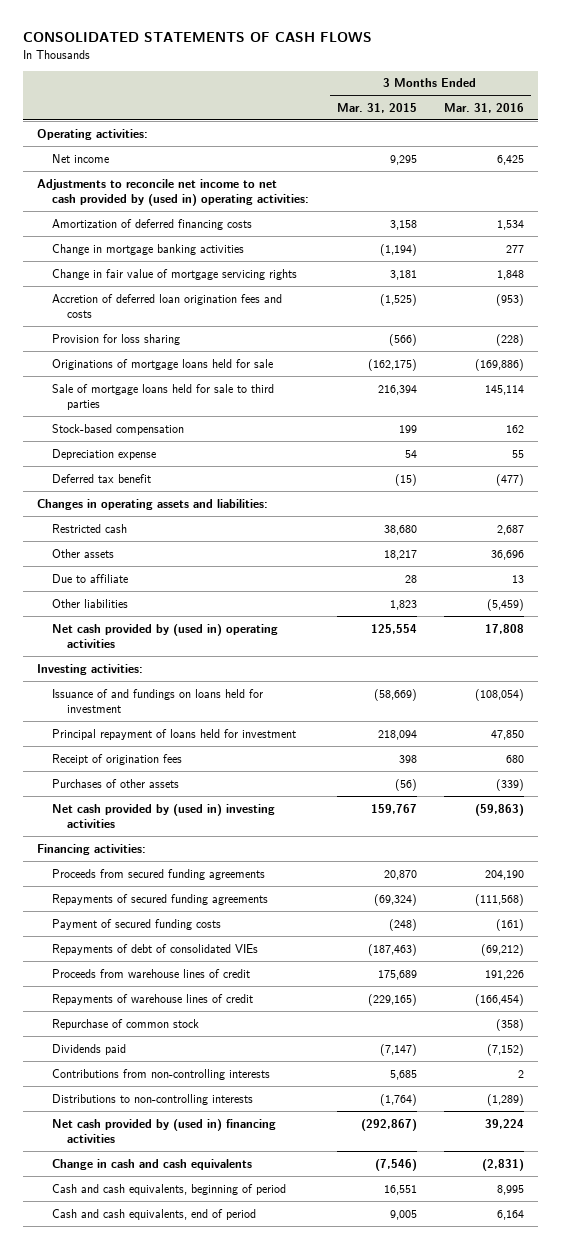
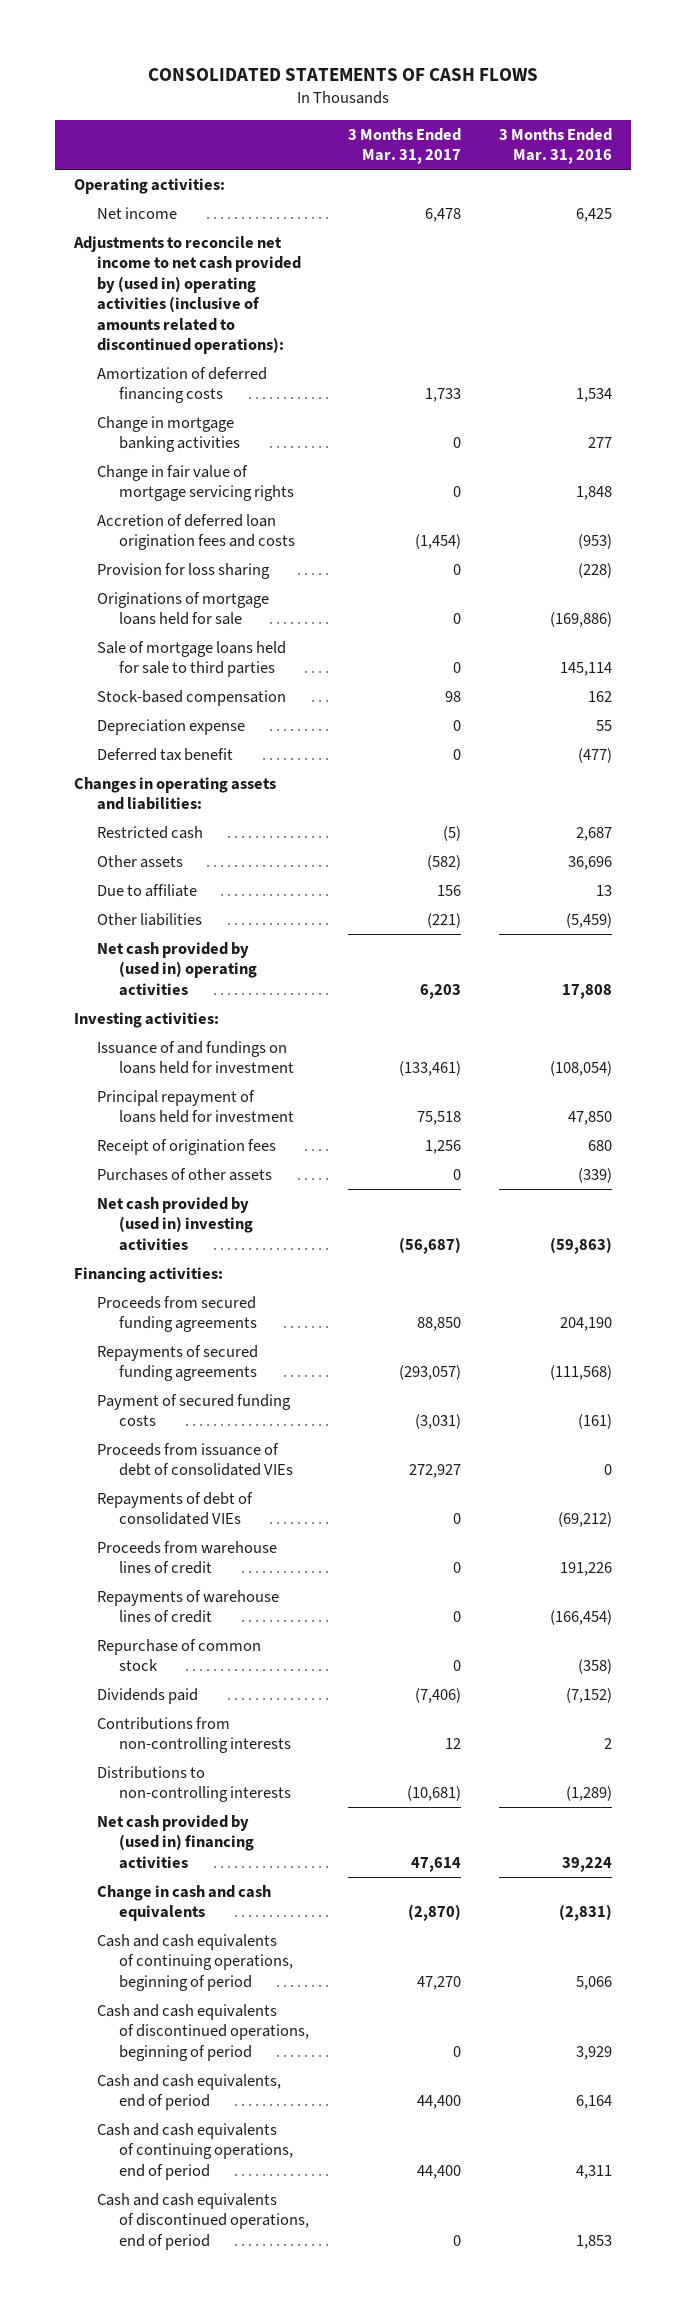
[336,102,417,113] Mar. 31, 2015 -> none
none -> [347,127,461,165] 3 Months Ended Mar. 31, 2017
[37,178,310,206] Adjustments to reconcile net income to net cash provided by (used in) operating activities: -> [72,236,301,354] Adjustments to reconcile net income to net cash provided by (used in) operating activities (inclusive of amounts related to discontinued operations):
none -> [96,1443,294,1477] Proceeds from issuance of debt of consolidated VIEs
[52,1183,287,1195] Cash and cash equivalents, beginning of period -> [96,1934,294,1991] Cash and cash equivalents of continuing operations, beginning of period
[497,1184,525,1195] 8,995 -> [576,1975,613,1990] 5,066
none -> [96,2004,310,2061] Cash and cash equivalents of discontinued operations, beginning of period
none -> [96,2123,294,2180] Cash and cash equivalents of continuing operations, end of period
none -> [96,2193,310,2250] Cash and cash equivalents of discontinued operations, end of period

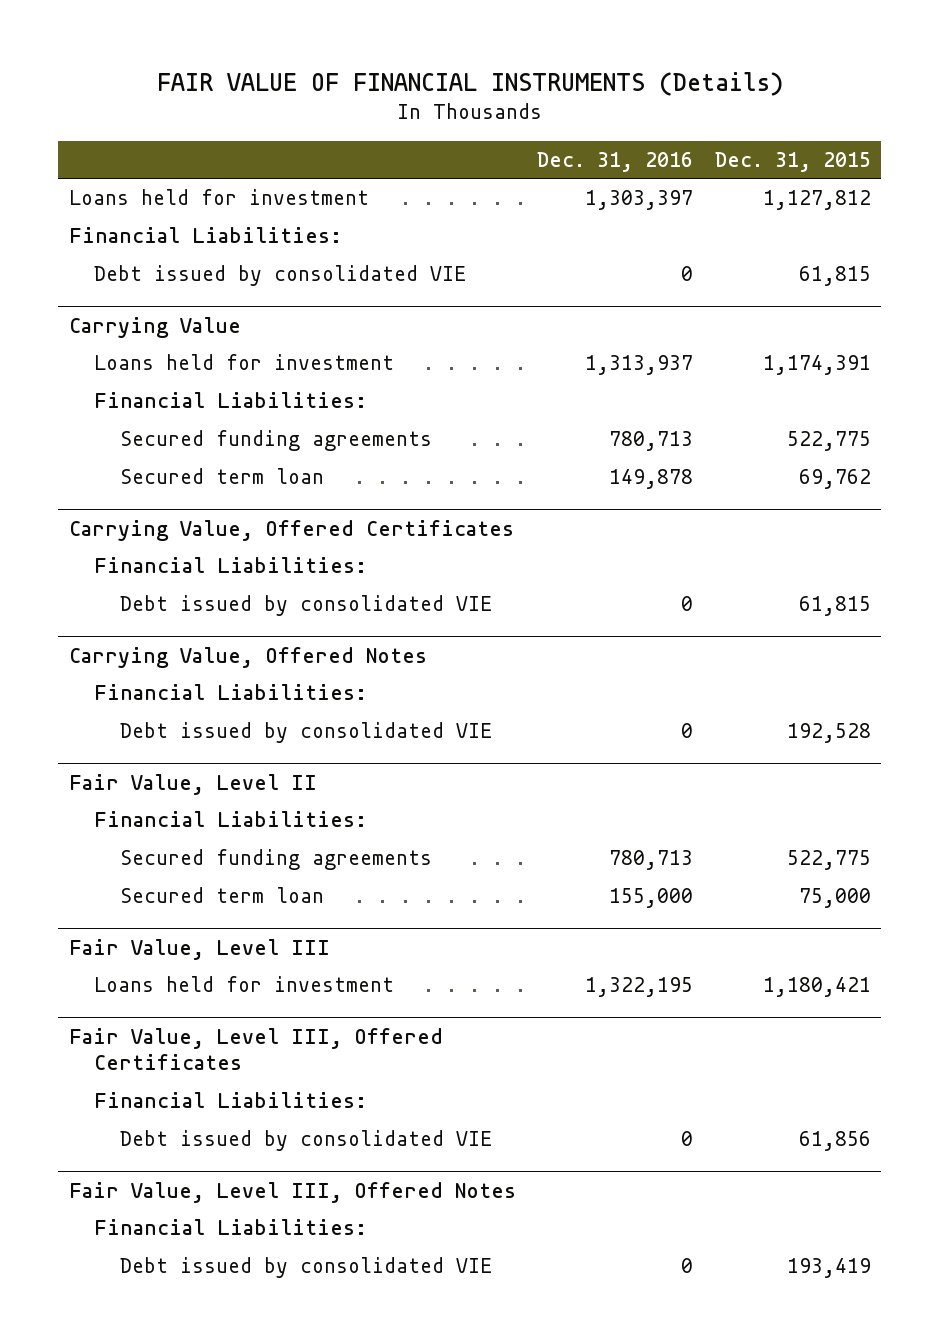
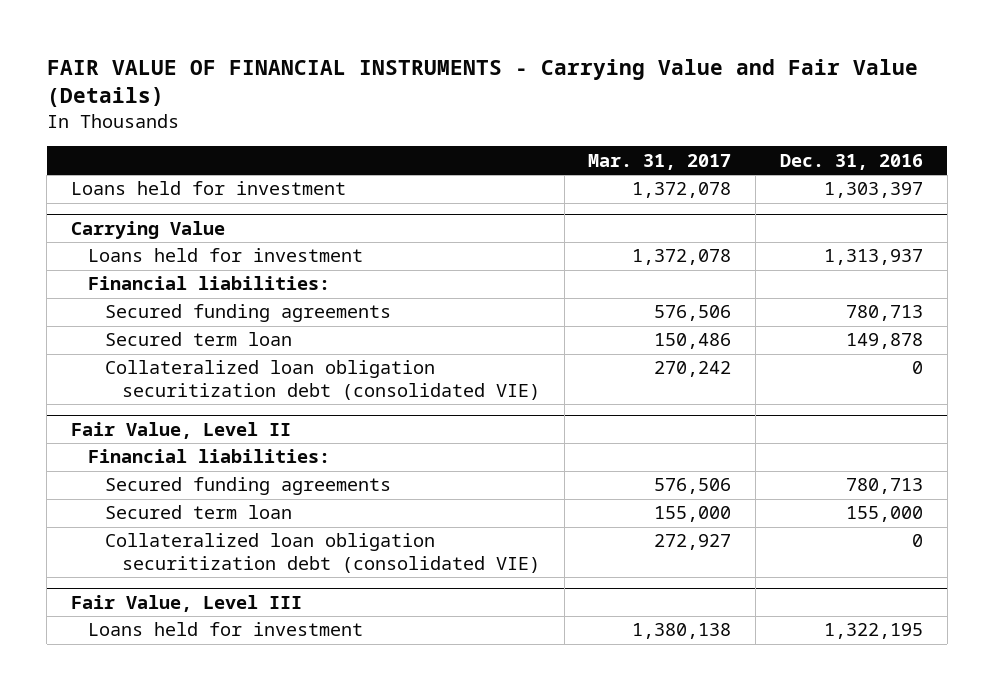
[156,71,783,96] FAIR VALUE OF FINANCIAL INSTRUMENTS (Details) -> [46,59,918,108] FAIR VALUE OF FINANCIAL INSTRUMENTS - Carrying Value and Fair Value (Details)
[714,151,871,172] Dec. 31, 2015 -> none
none -> [588,153,732,170] Mar. 31, 2017
[68,227,342,244] Financial Liabilities: -> none
[94,265,467,287] Debt issued by consolidated VIE -> none
[94,392,368,409] Financial Liabilities: -> [87,276,330,291] Financial liabilities:
[68,519,514,541] Carrying Value, Offered Certificates -> none
[94,557,368,574] Financial Liabilities: -> none
[120,595,493,617] Debt issued by consolidated VIE -> none
[68,646,427,668] Carrying Value, Offered Notes -> none
[94,684,368,701] Financial Liabilities: -> none
[120,722,493,744] Debt issued by consolidated VIE -> none
none -> [104,360,540,400] Collateralized loan obligation securitization debt (consolidated VIE)
[94,811,368,828] Financial Liabilities: -> [87,449,330,464] Financial liabilities:
none -> [104,533,540,573] Collateralized loan obligation securitization debt (consolidated VIE)
[68,1027,443,1071] Fair Value, Level III, Offered Certificates -> none
[94,1092,368,1109] Financial Liabilities: -> none
[120,1130,493,1152] Debt issued by consolidated VIE -> none
[68,1181,516,1203] Fair Value, Level III, Offered Notes -> none
[94,1219,368,1236] Financial Liabilities: -> none
[120,1257,493,1279] Debt issued by consolidated VIE -> none

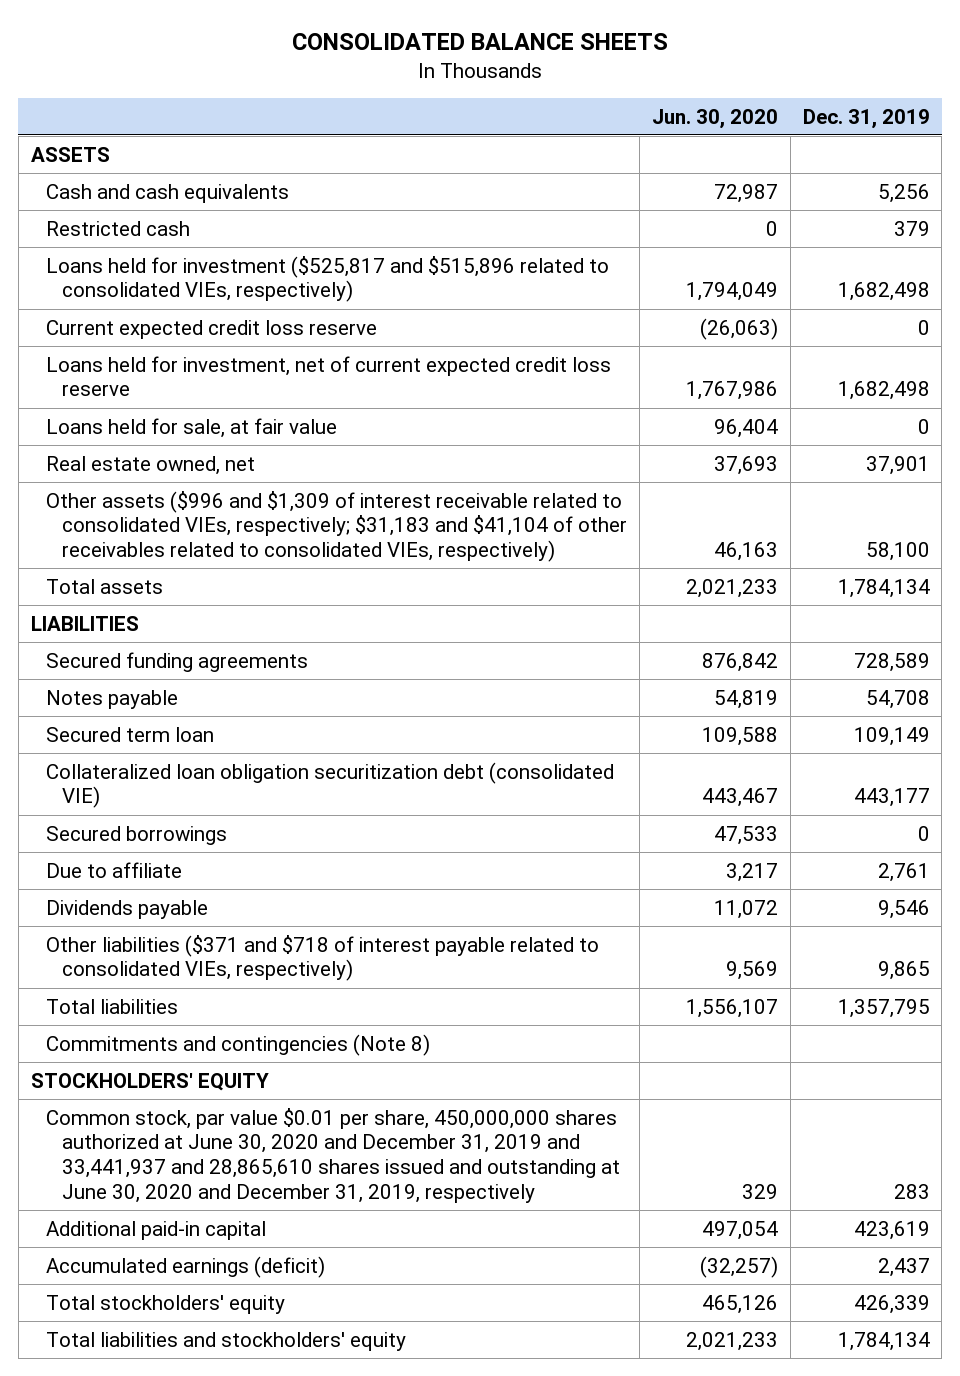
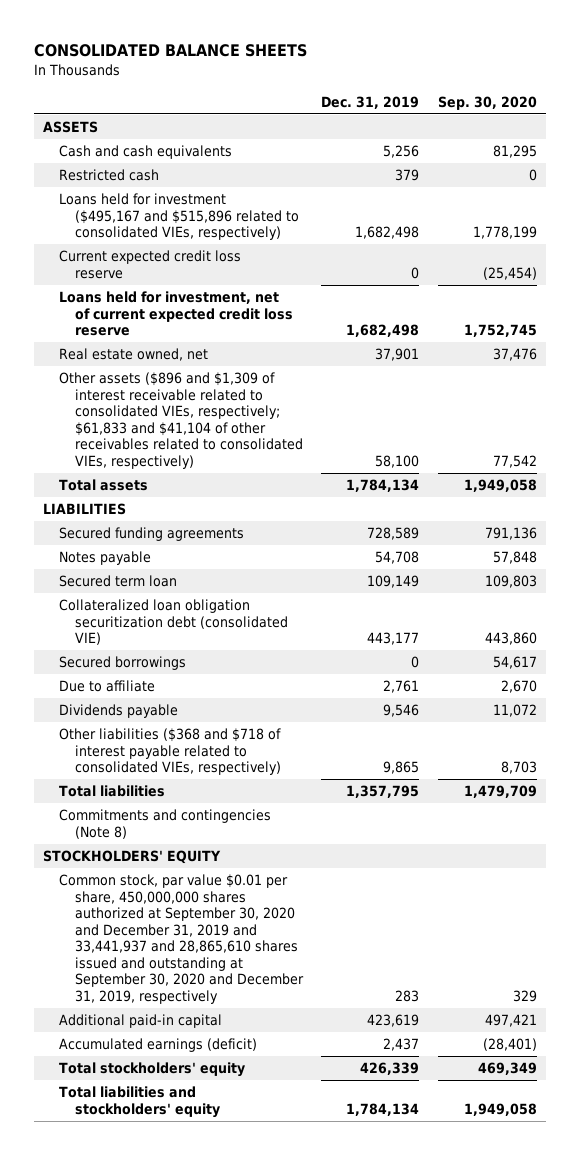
[651,108,778,129] Jun. 30, 2020 -> none
none -> [437,95,537,110] Sep. 30, 2020
[46,255,610,303] Loans held for investment ($525,817 and $515,896 related to consolidated VIEs, respectively) -> [59,193,300,241] Loans held for investment ($495,167 and $515,896 related to consolidated VIEs, respectively)
[46,417,338,438] Loans held for sale, at fair value -> none
[46,490,627,562] Other assets ($996 and $1,309 of interest receivable related to consolidated VIEs, respectively; $31,183 and $41,104 of other receivables related to consolidated VIEs, respectively) -> [59,372,304,469] Other assets ($896 and $1,309 of interest receivable related to consolidated VIEs, respectively; $61,833 and $41,104 of other receivables related to consolidated VIEs, respectively)
[46,934,600,982] Other liabilities ($371 and $718 of interest payable related to consolidated VIEs, respectively) -> [59,728,282,776] Other liabilities ($368 and $718 of interest payable related to consolidated VIEs, respectively)
[46,1107,620,1203] Common stock, par value $0.01 per share, 450,000,000 shares authorized at June 30, 2020 and December 31, 2019 and 33,441,937 and 28,865,610 shares issued and outstanding at June 30, 2020 and December 31, 2019, respectively -> [59,874,305,1004] Common stock, par value $0.01 per share, 450,000,000 shares authorized at September 30, 2020 and December 31, 2019 and 33,441,937 and 28,865,610 shares issued and outstanding at September 30, 2020 and December 31, 2019, respectively

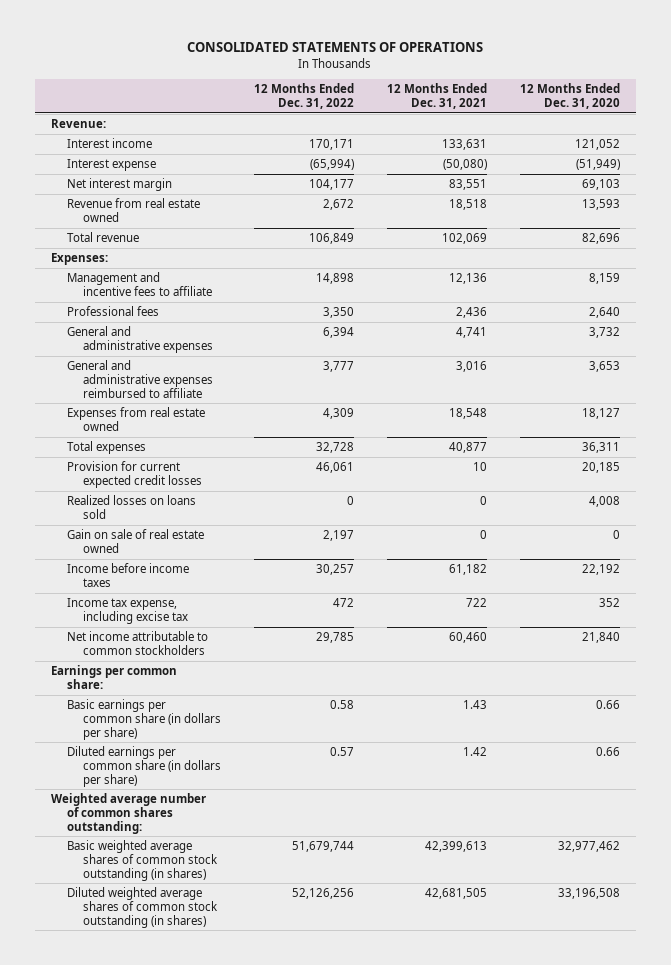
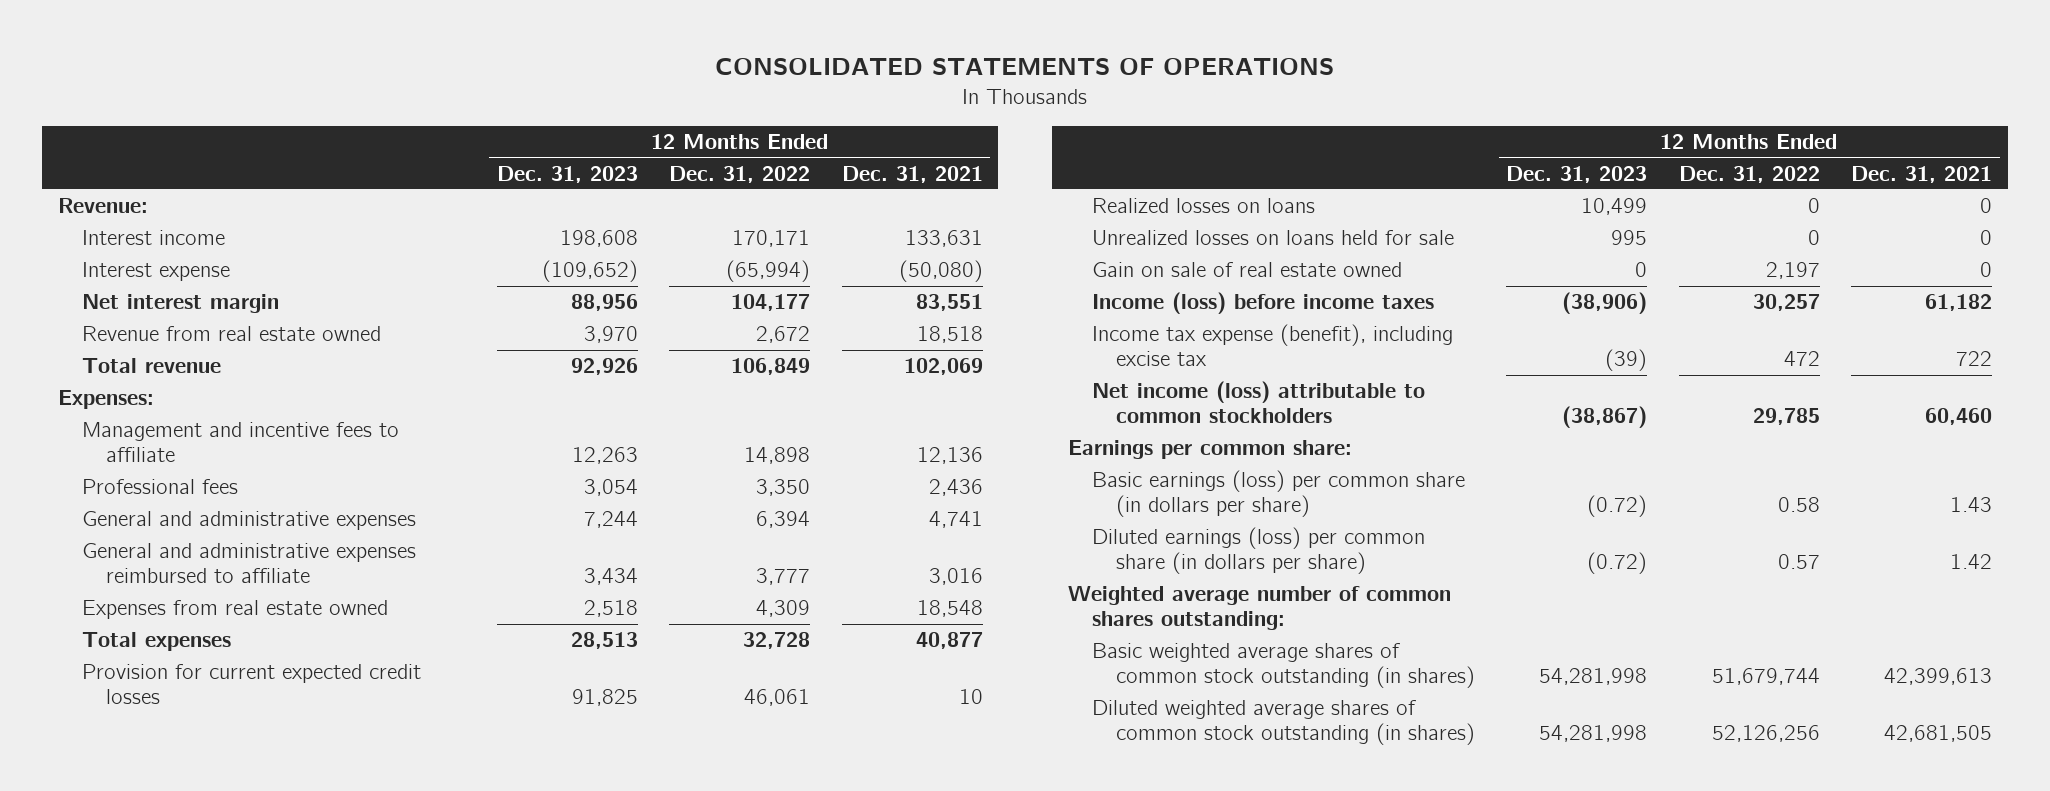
[519,83,620,110] 12 Months Ended Dec. 31, 2020 -> none
none -> [496,165,638,183] Dec. 31, 2023
[67,494,197,519] Realized losses on loans sold -> [1091,198,1315,214] Realized losses on loans
none -> [1091,230,1454,246] Unrealized losses on loans held for sale
[67,562,190,587] Income before income taxes -> [1091,292,1434,315] Income (loss) before income taxes
[67,597,189,624] Income tax expense, including excise tax -> [1091,324,1453,367] Income tax expense (benefit), including excise tax
[67,630,209,655] Net income attributable to common stockholders -> [1091,381,1425,424] Net income (loss) attributable to common stockholders
[67,698,222,740] Basic earnings per common share (in dollars per share) -> [1091,470,1465,518] Basic earnings (loss) per common share (in dollars per share)
[67,745,222,787] Diluted earnings per common share (in dollars per share) -> [1091,527,1425,575] Diluted earnings (loss) per common share (in dollars per share)

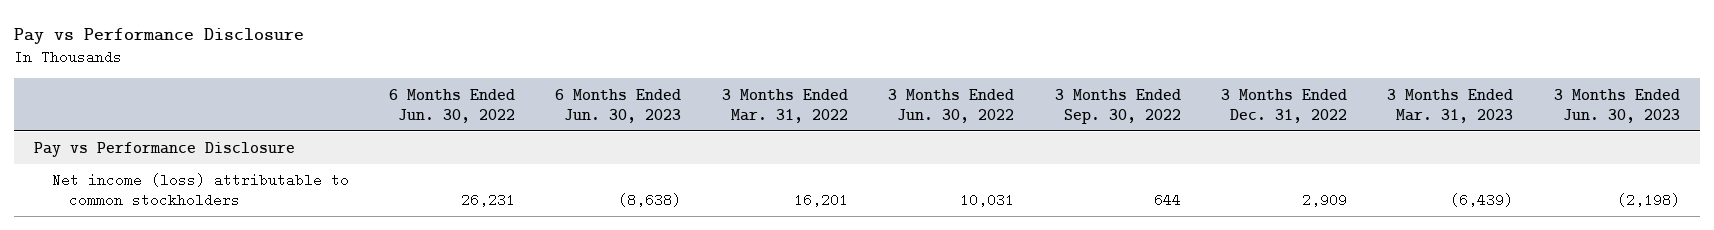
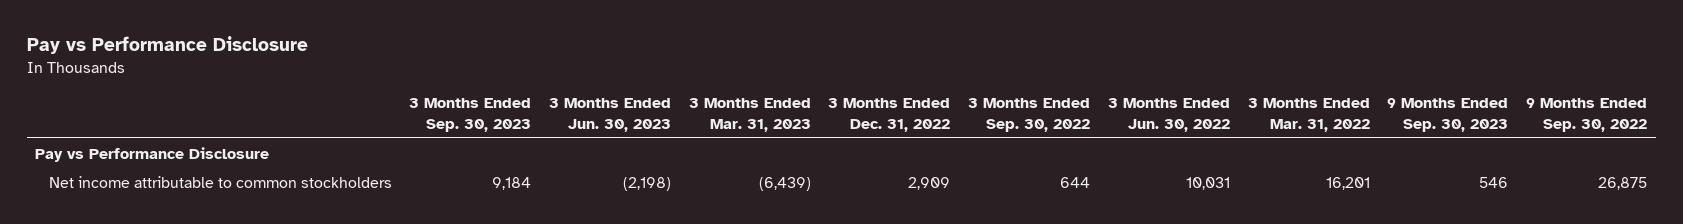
[388,88,515,123] 6 Months Ended Jun. 30, 2022 -> none
[555,88,682,123] 6 Months Ended Jun. 30, 2023 -> none
none -> [409,98,532,132] 3 Months Ended Sep. 30, 2023
none -> [1387,98,1509,132] 9 Months Ended Sep. 30, 2023
none -> [1526,98,1648,132] 9 Months Ended Sep. 30, 2022
[51,173,349,208] Net income (loss) attributable to common stockholders -> [48,175,392,188] Net income attributable to common stockholders

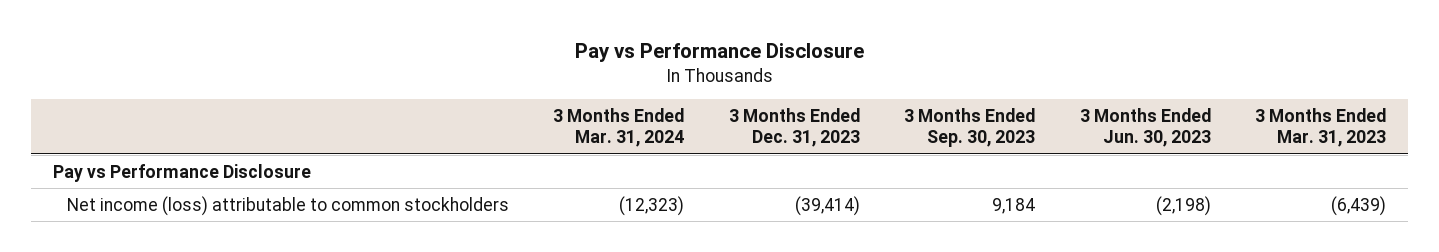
[828,98,951,132] 3 Months Ended Dec. 31, 2022 -> none
[968,98,1091,132] 3 Months Ended Sep. 30, 2022 -> none
[1107,98,1230,132] 3 Months Ended Jun. 30, 2022 -> none
[1247,98,1370,132] 3 Months Ended Mar. 31, 2022 -> none
[1387,98,1509,132] 9 Months Ended Sep. 30, 2023 -> none
[1526,98,1648,132] 9 Months Ended Sep. 30, 2022 -> none
none -> [553,108,685,148] 3 Months Ended Mar. 31, 2024
none -> [728,108,860,148] 3 Months Ended Dec. 31, 2023
[48,175,392,188] Net income attributable to common stockholders -> [67,195,510,216] Net income (loss) attributable to common stockholders

